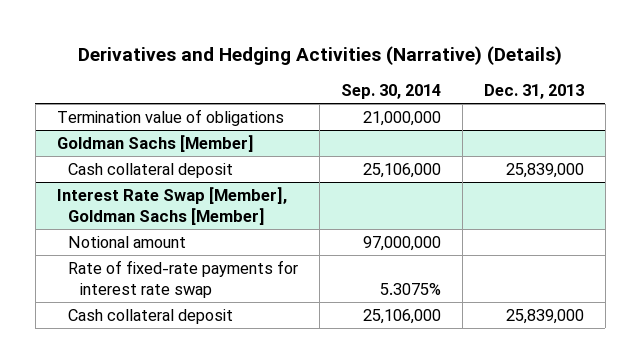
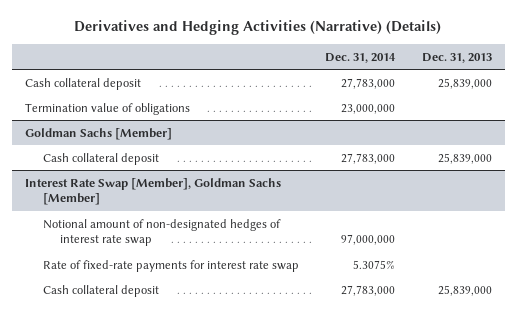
[340,83,441,99] Sep. 30, 2014 -> none
none -> [325,52,397,63] Dec. 31, 2014
none -> [24,77,141,90] Cash collateral deposit
[68,235,187,248] Notional amount -> [42,218,281,247] Notional amount of non-designated hedges of interest rate swap

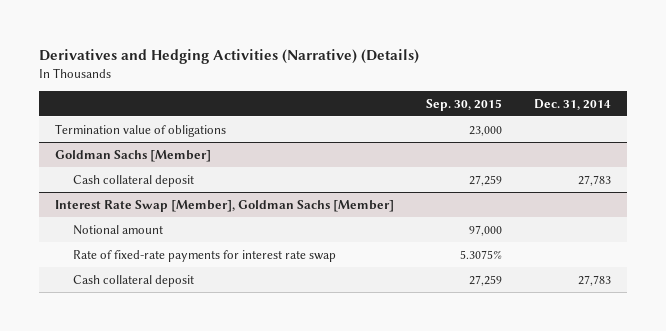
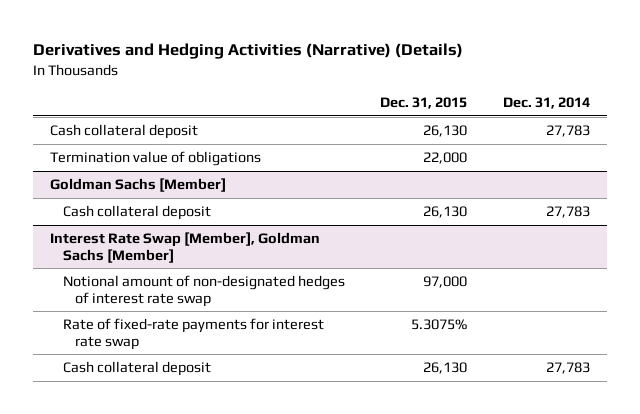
[425,98,502,111] Sep. 30, 2015 -> none
none -> [380,97,468,110] Dec. 31, 2015
none -> [50,123,199,139] Cash collateral deposit
[73,224,164,235] Notional amount -> [62,274,345,307] Notional amount of non-designated hedges of interest rate swap

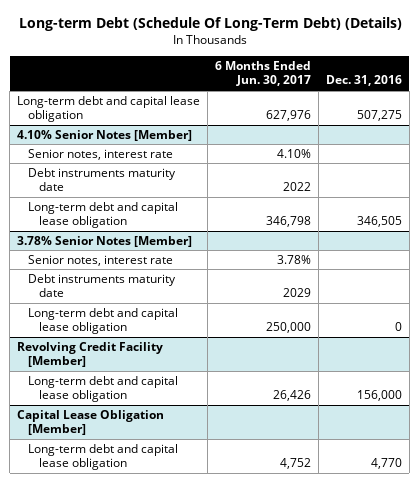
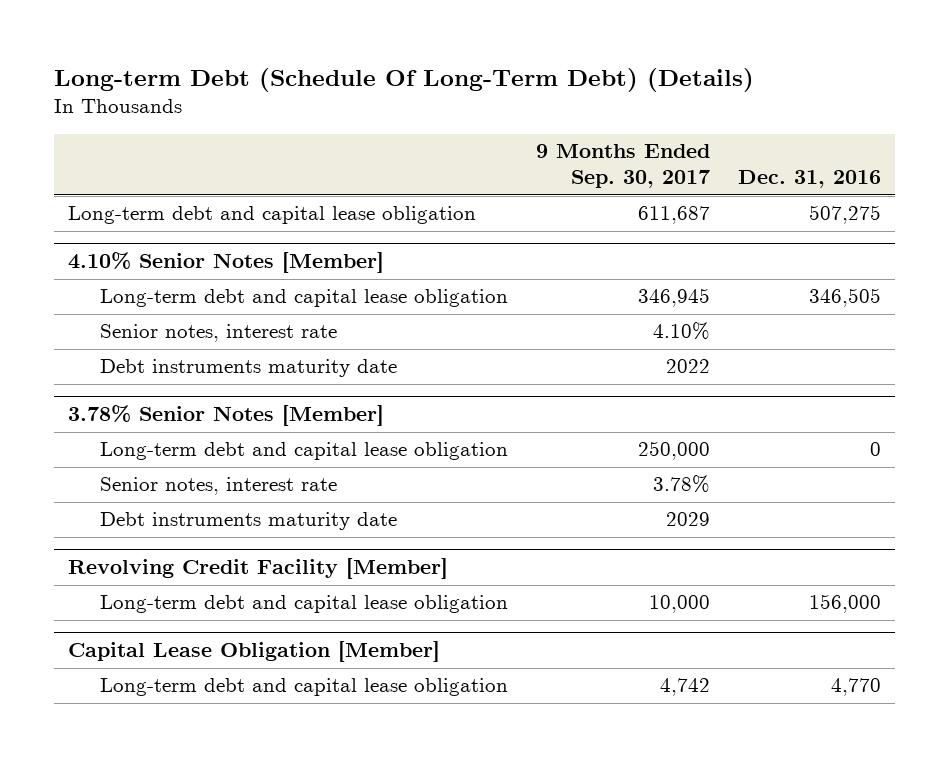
[215,61,312,87] 6 Months Ended Jun. 30, 2017 -> none
none -> [535,144,710,189] 9 Months Ended Sep. 30, 2017
[28,201,179,229] Long-term debt and capital lease obligation -> [99,289,508,308] Long-term debt and capital lease obligation
[28,307,179,335] Long-term debt and capital lease obligation -> [99,442,508,461] Long-term debt and capital lease obligation

